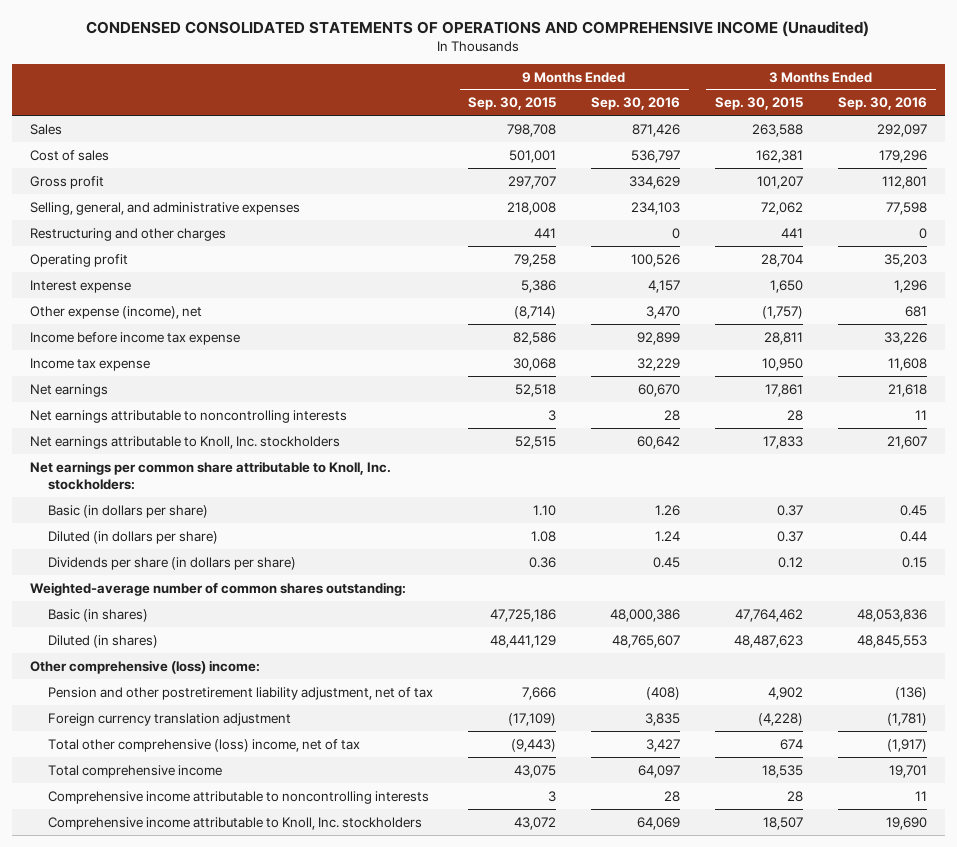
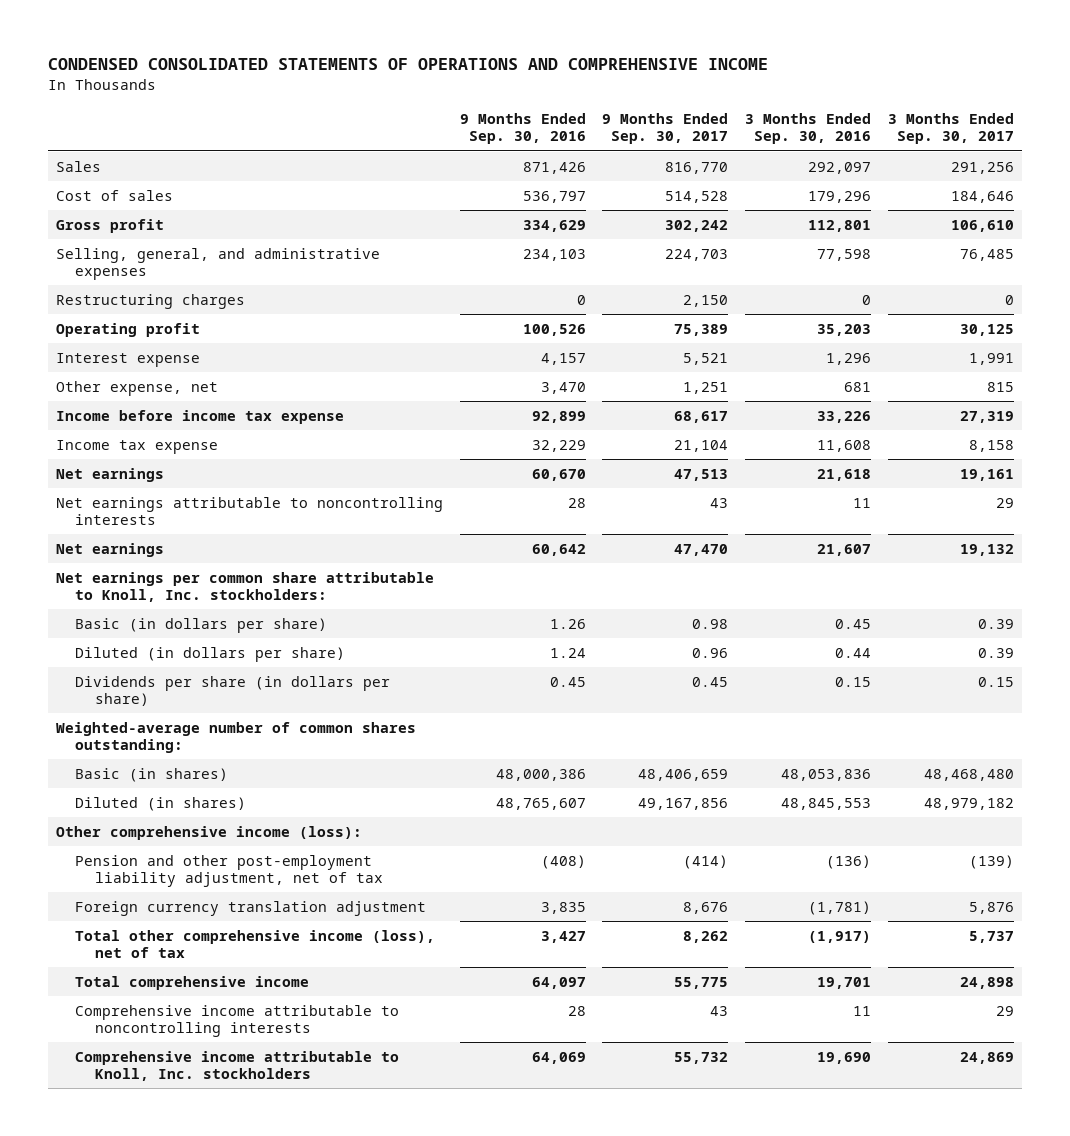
[86,20,870,37] CONDENSED CONSOLIDATED STATEMENTS OF OPERATIONS AND COMPREHENSIVE INCOME (Unaudited) -> [47,58,768,71] CONDENSED CONSOLIDATED STATEMENTS OF OPERATIONS AND COMPREHENSIVE INCOME
[468,97,557,111] Sep. 30, 2015 -> none
[715,97,804,111] Sep. 30, 2015 -> none
none -> [602,113,729,145] 9 Months Ended Sep. 30, 2017
none -> [887,113,1014,145] 3 Months Ended Sep. 30, 2017
[29,227,226,241] Restructuring and other charges -> [56,293,246,309] Restructuring charges
[29,305,202,319] Other expense (income), net -> [56,380,219,396] Other expense, net
[29,435,340,449] Net earnings attributable to Knoll, Inc. stockholders -> [56,542,165,557] Net earnings
[29,659,260,674] Other comprehensive (loss) income: -> [56,825,363,840] Other comprehensive income (loss):
[48,686,434,700] Pension and other postretirement liability adjustment, net of tax -> [75,854,383,887] Pension and other post-employment liability adjustment, net of tax
[48,738,361,752] Total other comprehensive (loss) income, net of tax -> [75,929,436,958] Total other comprehensive income (loss), net of tax

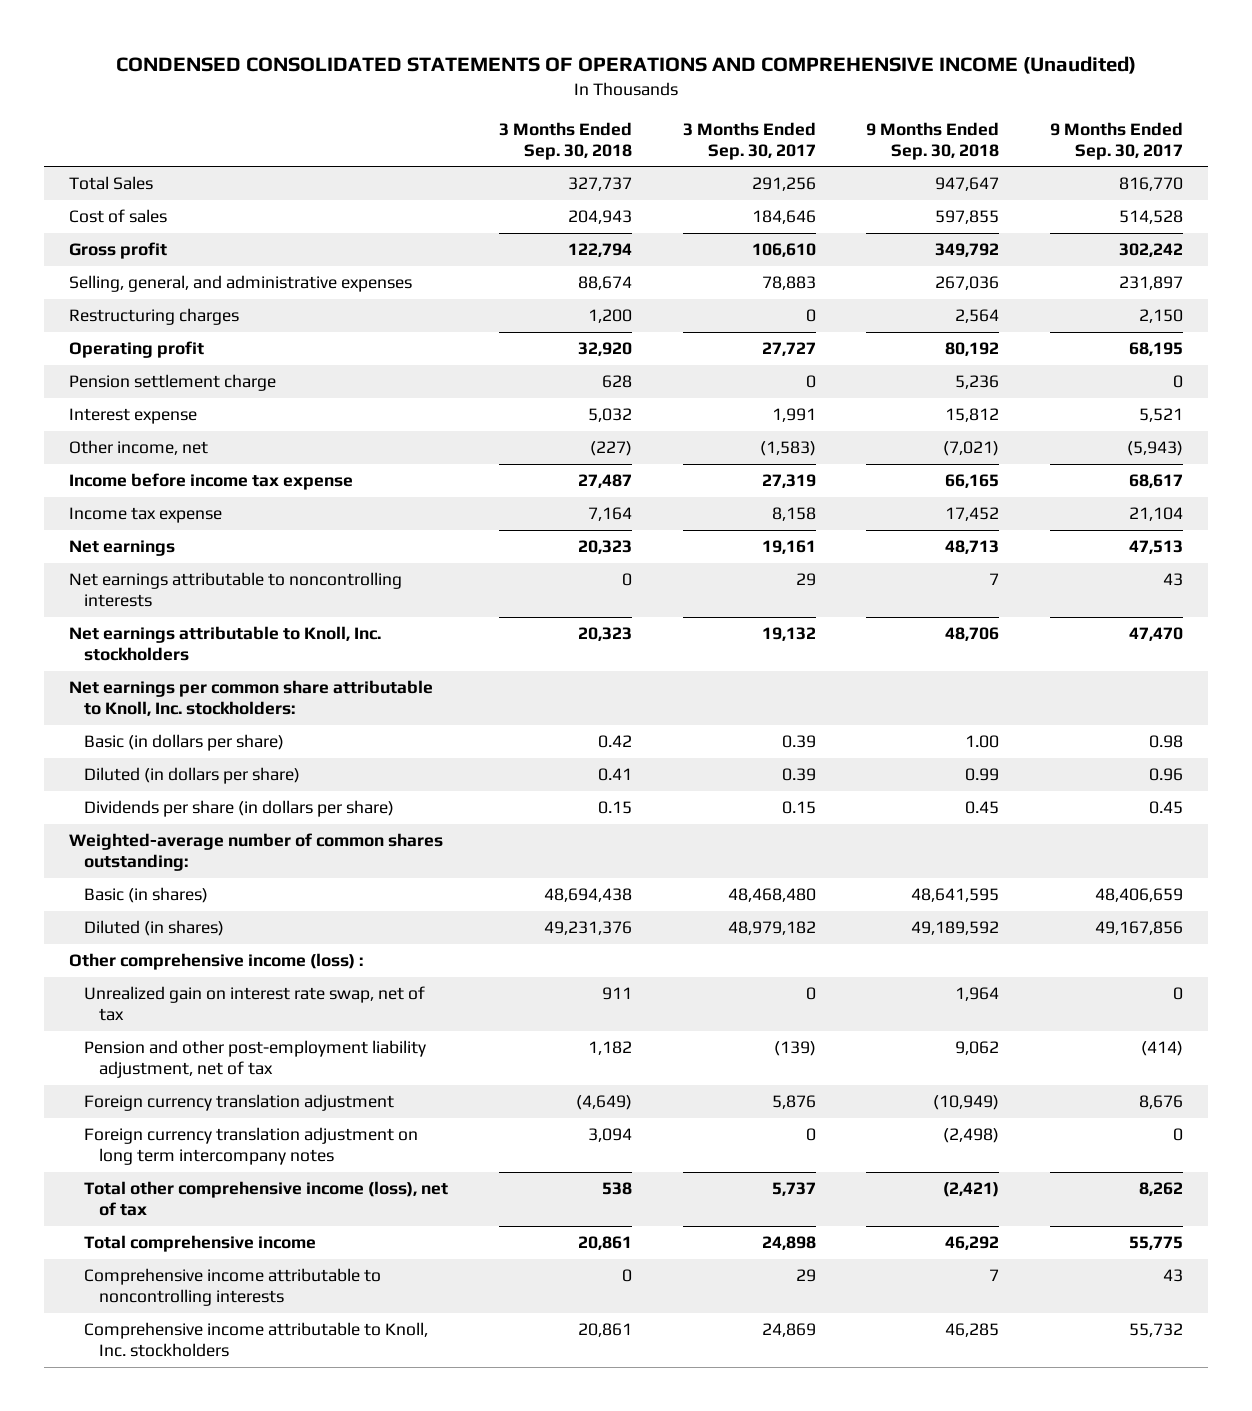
[47,58,768,71] CONDENSED CONSOLIDATED STATEMENTS OF OPERATIONS AND COMPREHENSIVE INCOME -> [116,56,1137,75] CONDENSED CONSOLIDATED STATEMENTS OF OPERATIONS AND COMPREHENSIVE INCOME (Unaudited)
[459,113,586,145] 9 Months Ended Sep. 30, 2016 -> none
[745,113,872,145] 3 Months Ended Sep. 30, 2016 -> none
none -> [498,121,632,160] 3 Months Ended Sep. 30, 2018
none -> [866,121,1000,160] 9 Months Ended Sep. 30, 2018
[56,160,102,172] Sales -> [69,176,154,191] Total Sales
[665,248,729,261] 224,703 -> [1119,276,1184,291] 231,897
[959,248,1014,261] 76,485 -> [761,276,816,291] 78,883
[674,323,729,336] 75,389 -> [1129,342,1184,357] 68,195
[959,323,1014,336] 30,125 -> [761,342,816,357] 27,727
none -> [69,374,277,392] Pension settlement charge
[56,380,219,396] Other expense, net -> [69,440,209,456] Other income, net
[683,381,729,394] 1,251 -> [1127,441,1184,457] (5,943)
[986,381,1014,392] 815 -> [759,441,816,457] (1,583)
[56,542,165,557] Net earnings -> [69,626,382,662] Net earnings attributable to Knoll, Inc. stockholders
[56,825,363,840] Other comprehensive income (loss): -> [69,953,364,971] Other comprehensive income (loss) :
none -> [84,986,426,1022] Unrealized gain on interest rate swap, net of tax
none -> [84,1127,419,1166] Foreign currency translation adjustment on long term intercompany notes

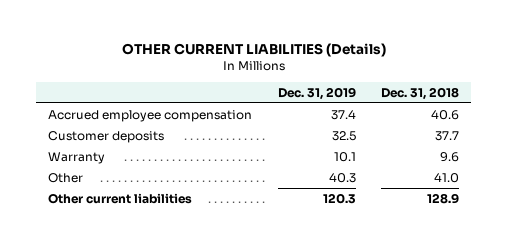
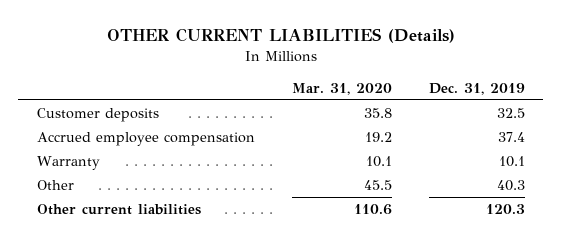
[380,86,459,100] Dec. 31, 2018 -> none
none -> [291,82,392,95] Mar. 31, 2020
[48,109,253,122] Accrued employee compensation -> [36,132,255,147] Accrued employee compensation

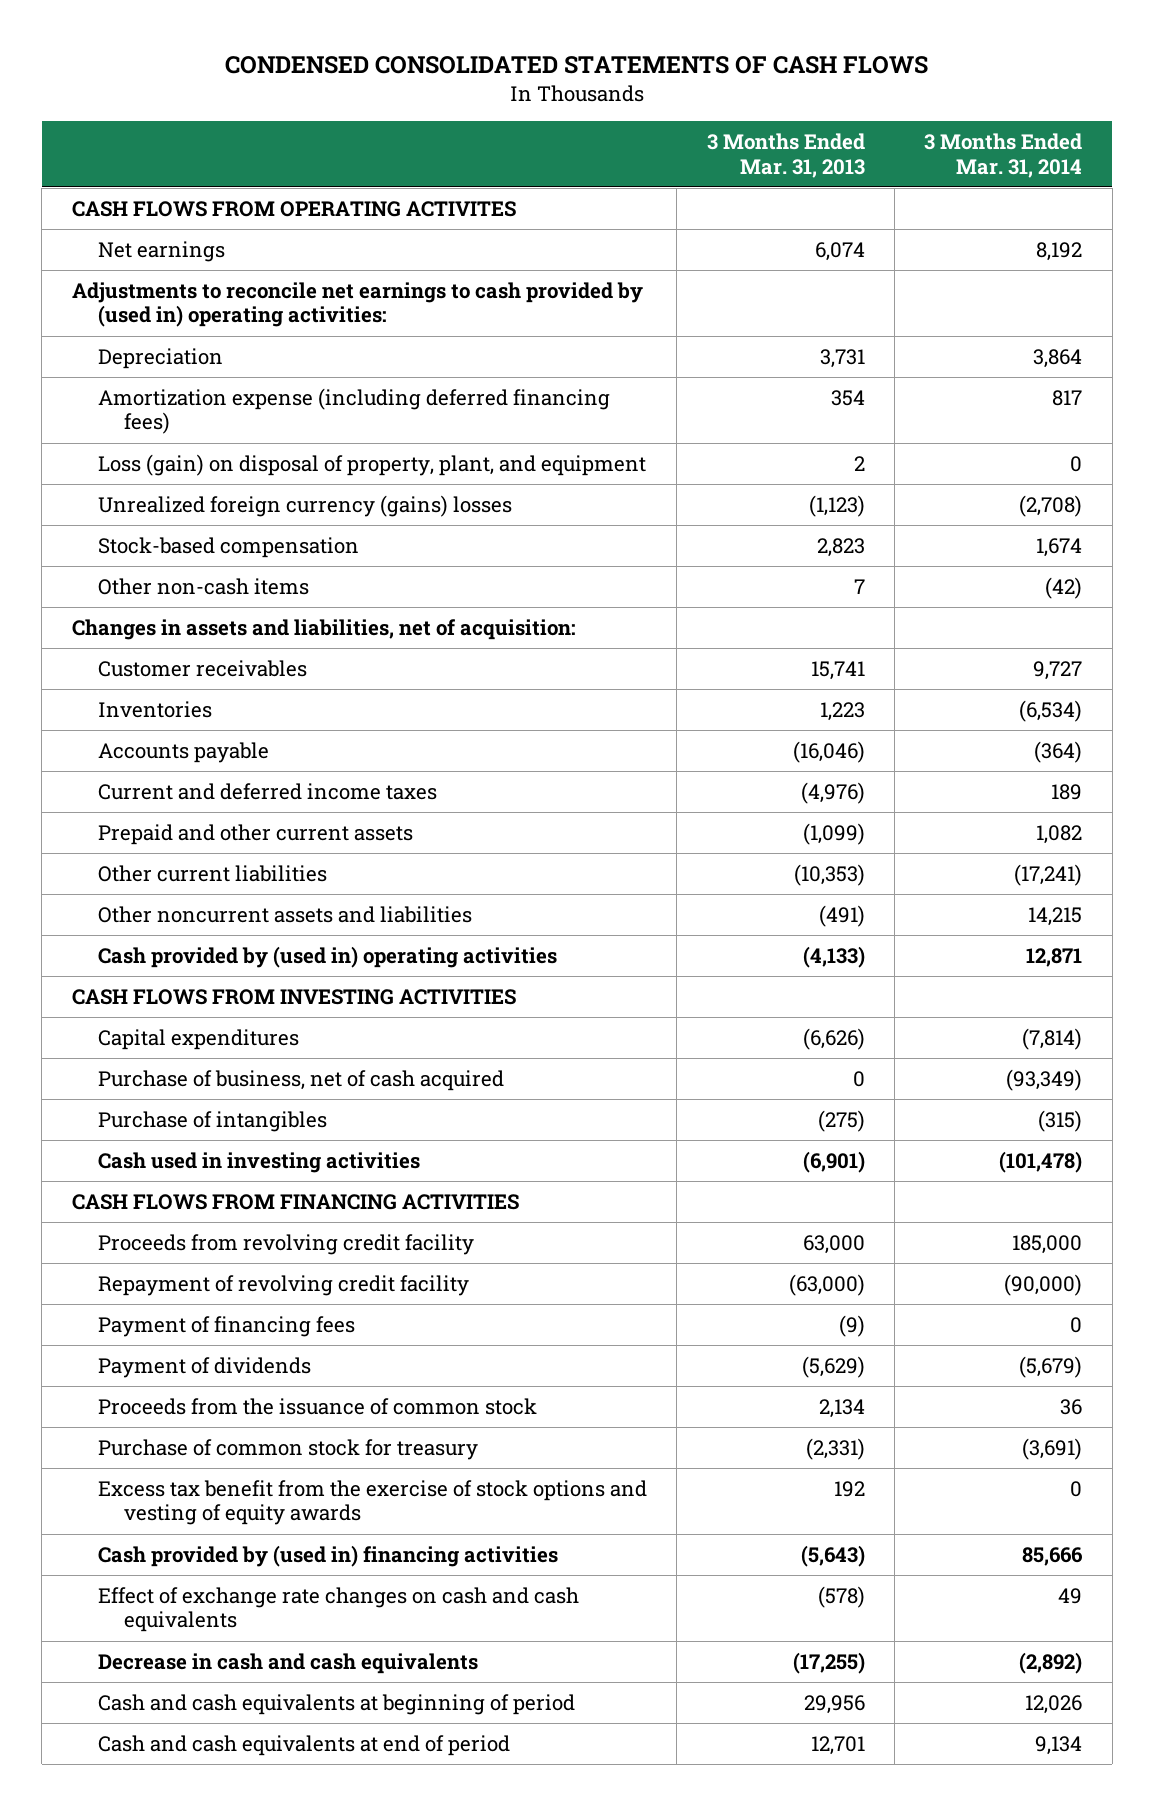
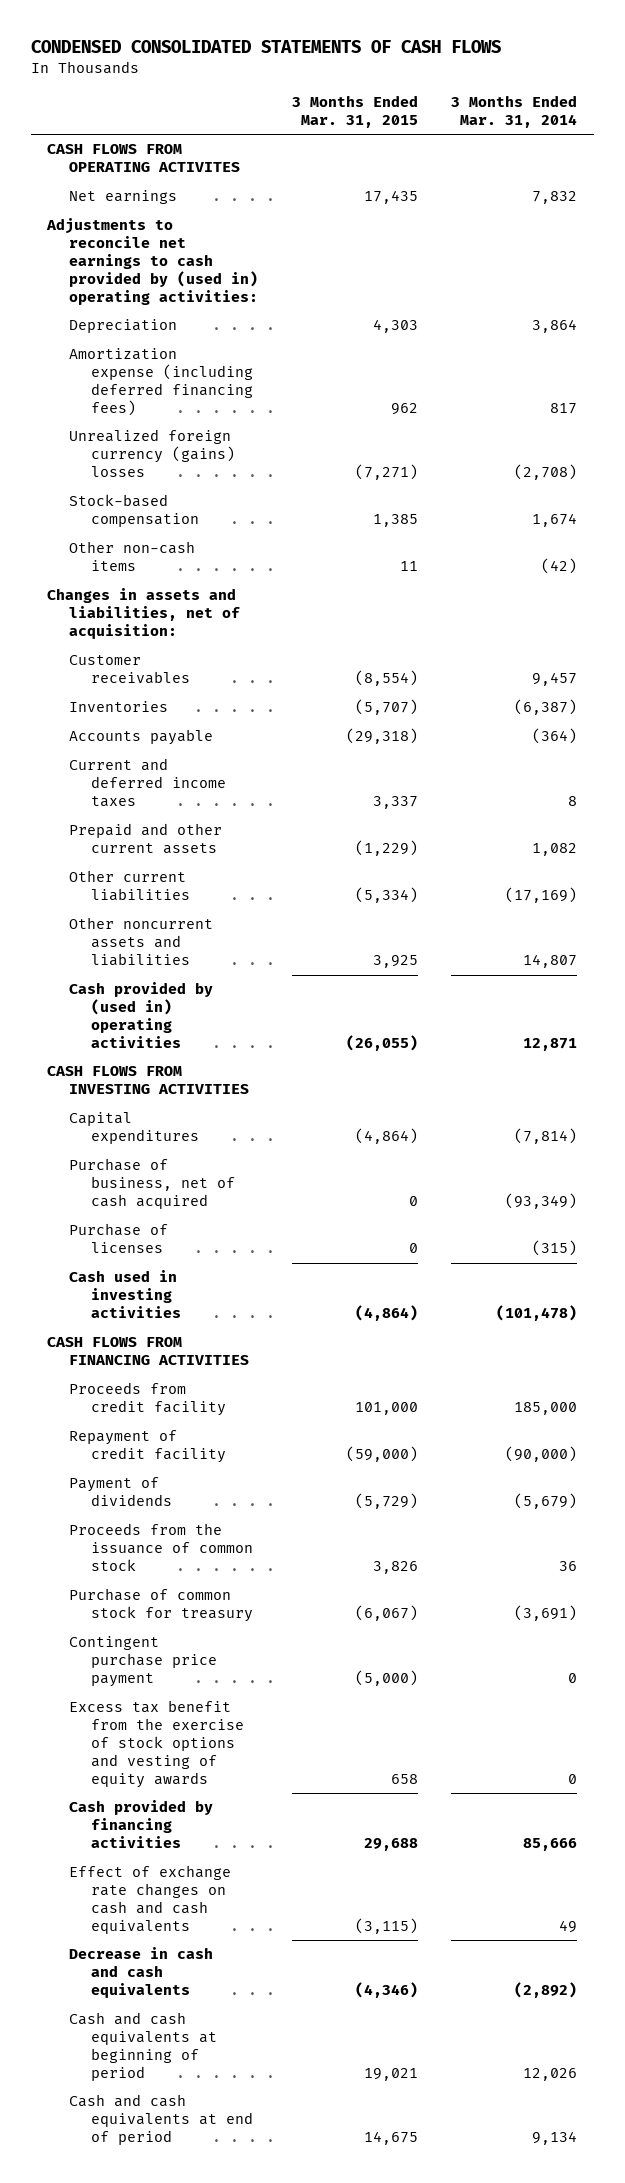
[706,133,865,178] 3 Months Ended Mar. 31, 2013 -> none
none -> [291,95,418,129] 3 Months Ended Mar. 31, 2015
[1036,241,1083,261] 8,192 -> [532,191,578,205] 7,832
[97,453,646,476] Loss (gain) on disposal of property, plant, and equipment -> none
[1033,660,1083,680] 9,727 -> [532,672,578,687] 9,457
[1019,699,1083,722] (6,534) -> [514,699,578,716] (6,387)
[1051,783,1083,800] 189 -> [568,796,578,807] 8
[1014,863,1083,886] (17,241) -> [505,887,578,904] (17,169)
[1028,906,1083,926] 14,215 -> [523,954,578,969] 14,807
[97,1110,327,1132] Purchase of intangibles -> [69,1223,169,1254] Purchase of licenses
[97,1315,355,1337] Payment of financing fees -> none
[97,1233,474,1255] Proceeds from revolving credit facility -> [69,1382,227,1417] Proceeds from credit facility
[97,1274,469,1296] Repayment of revolving credit facility -> [69,1430,227,1464] Repayment of credit facility
none -> [69,1636,218,1688] Contingent purchase price payment
[97,1544,558,1567] Cash provided by (used in) financing activities -> [69,1800,214,1849] Cash provided by financing activities

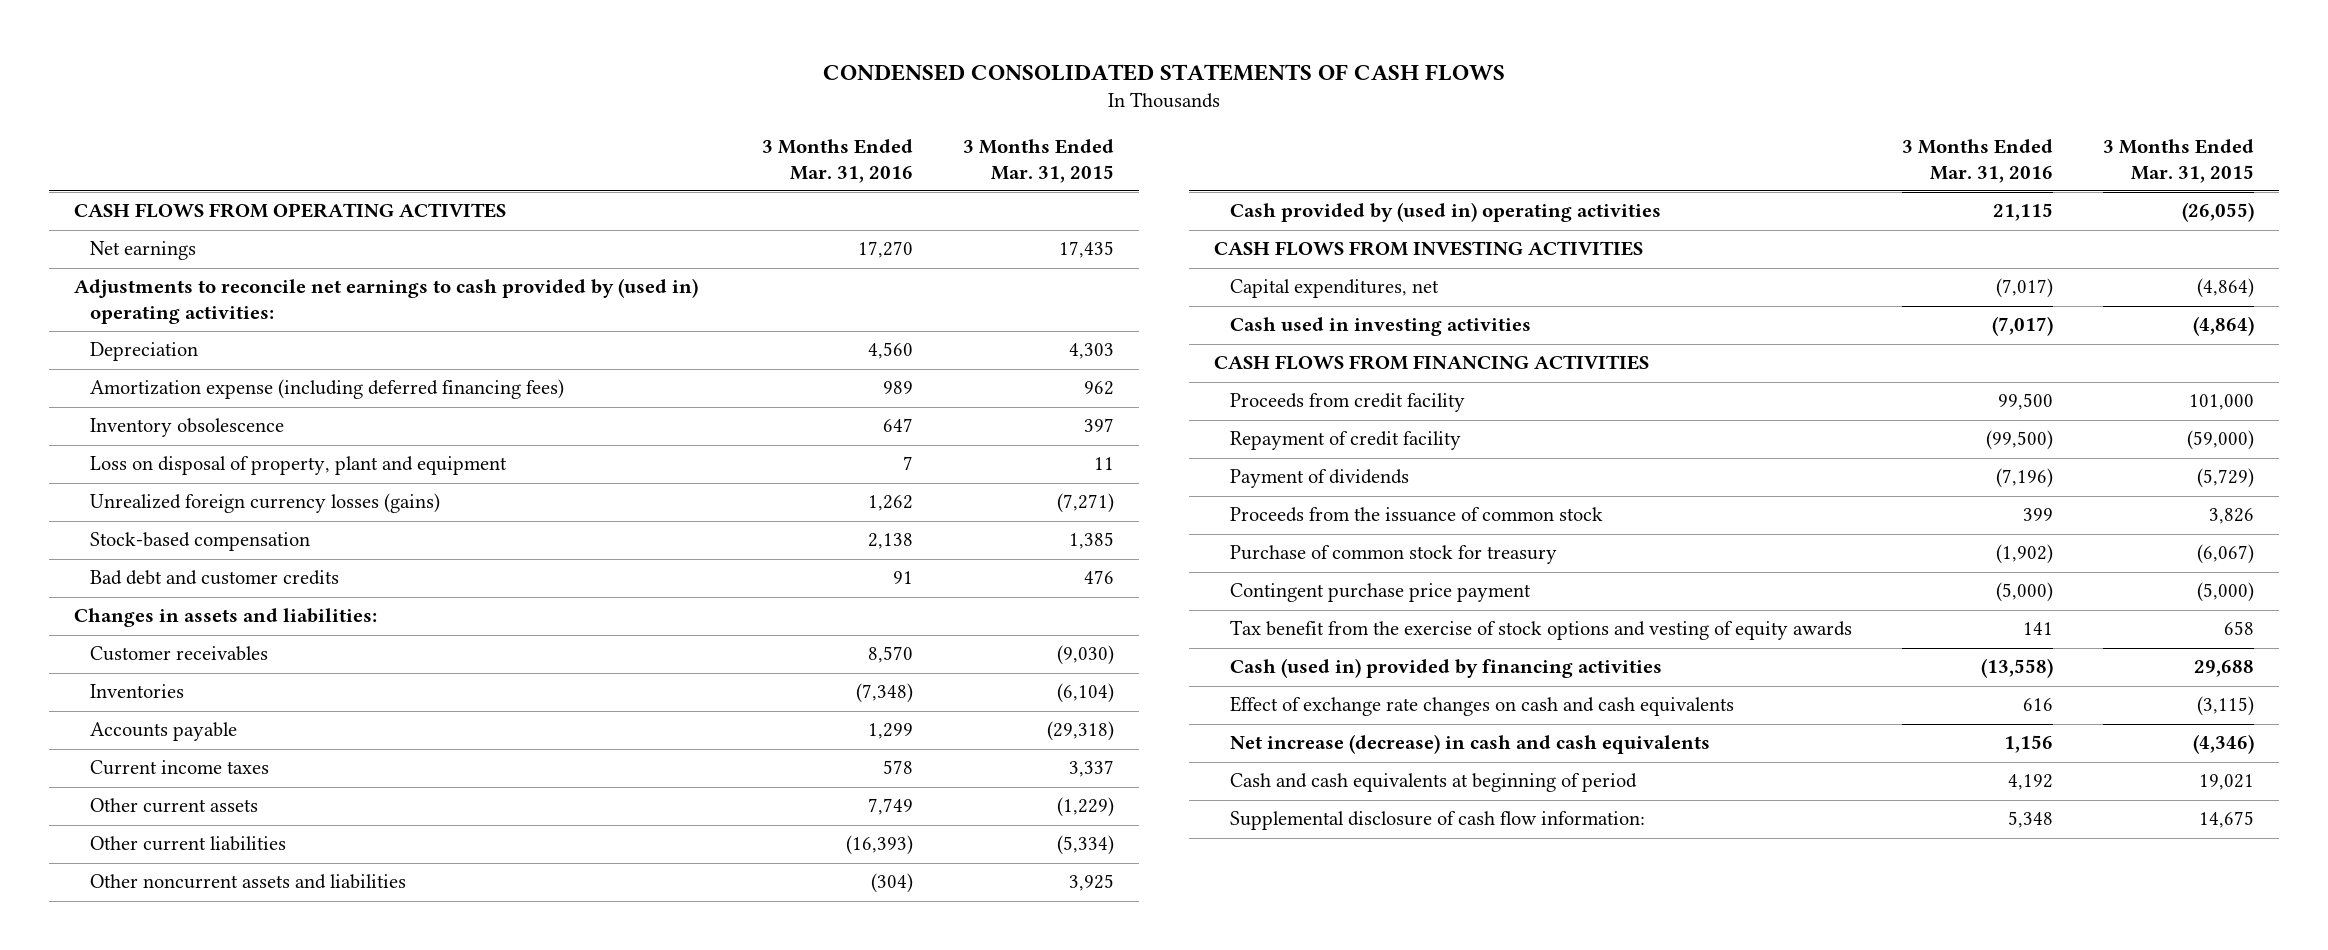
[451,95,578,129] 3 Months Ended Mar. 31, 2014 -> none
none -> [761,139,913,183] 3 Months Ended Mar. 31, 2016
none -> [89,418,284,438] Inventory obsolescence
none -> [89,456,507,476] Loss on disposal of property, plant and equipment
[69,429,236,478] Unrealized foreign currency (gains) losses -> [89,493,440,514] Unrealized foreign currency losses (gains)
[69,541,196,572] Other non-cash items -> none
none -> [89,570,339,586] Bad debt and customer credits
[47,588,241,640] Changes in assets and liabilities, net of acquisition: -> [73,608,377,628] Changes in assets and liabilities:
[354,670,418,687] (8,554) -> [1056,645,1114,666] (9,030)
[354,699,418,716] (5,707) -> [1056,683,1114,704] (6,104)
[69,758,227,808] Current and deferred income taxes -> [89,760,269,776] Current income taxes
[69,823,223,855] Prepaid and other current assets -> [89,798,258,814] Other current assets
[69,1158,236,1210] Purchase of business, net of cash acquired -> none
[69,1223,169,1254] Purchase of licenses -> none
[69,1112,200,1145] Capital expenditures -> [1230,279,1440,299] Capital expenditures, net
[69,1700,245,1789] Excess tax benefit from the exercise of stock options and vesting of equity awards -> [1230,620,1853,641] Tax benefit from the exercise of stock options and vesting of equity awards
[69,1800,214,1849] Cash provided by financing activities -> [1230,658,1663,679] Cash (used in) provided by financing activities
[69,1947,214,1999] Decrease in cash and cash equivalents -> [1230,734,1711,755] Net increase (decrease) in cash and cash equivalents
[69,2094,254,2146] Cash and cash equivalents at end of period -> [1230,811,1646,831] Supplemental disclosure of cash flow information:

